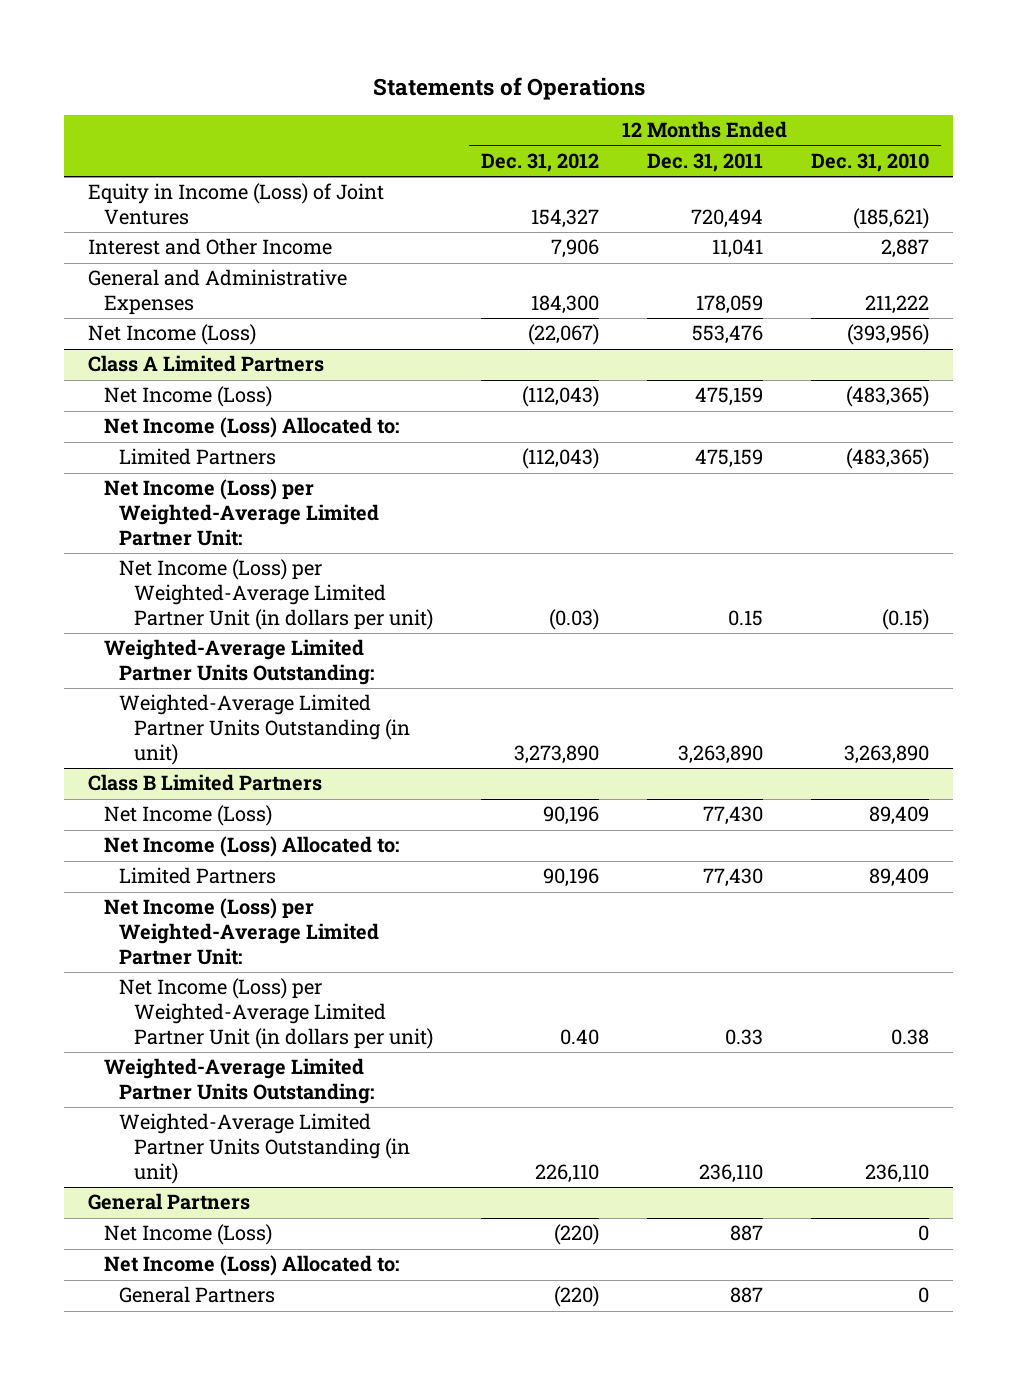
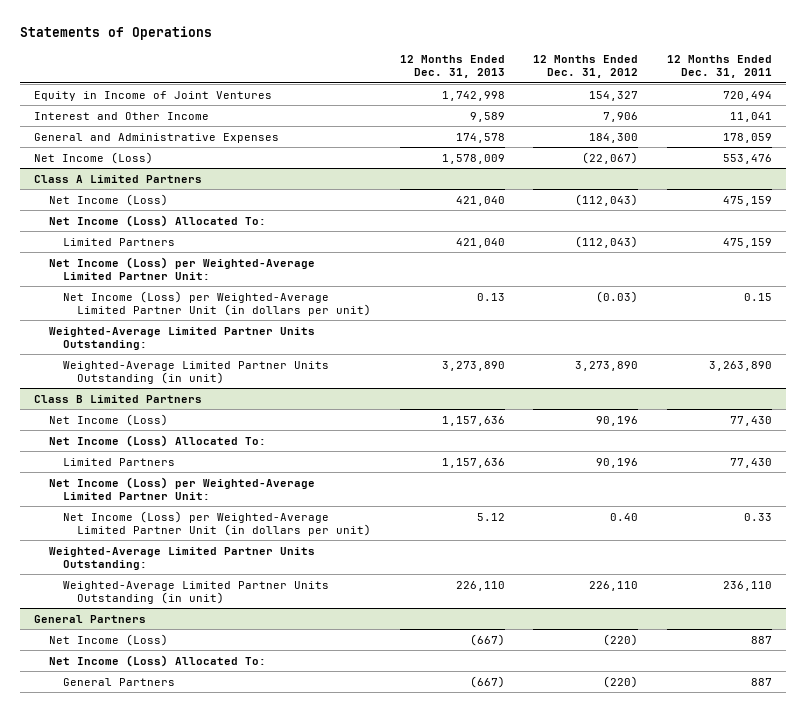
[811,153,930,173] Dec. 31, 2010 -> none
none -> [399,55,505,79] 12 Months Ended Dec. 31, 2013
[88,183,385,226] Equity in Income (Loss) of Joint Ventures -> [34,90,273,101] Equity in Income of Joint Ventures
[103,417,399,439] Net Income (Loss) Allocated to: -> [48,214,266,227] Net Income (Loss) Allocated To:
[103,836,399,858] Net Income (Loss) Allocated to: -> [48,434,266,447] Net Income (Loss) Allocated To:
[103,1255,399,1277] Net Income (Loss) Allocated to: -> [48,654,266,667] Net Income (Loss) Allocated To:

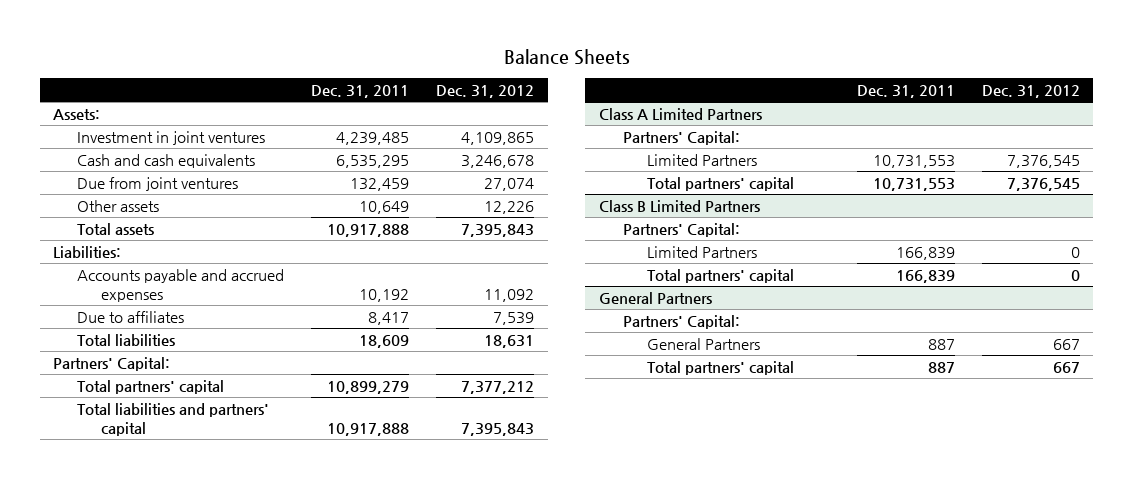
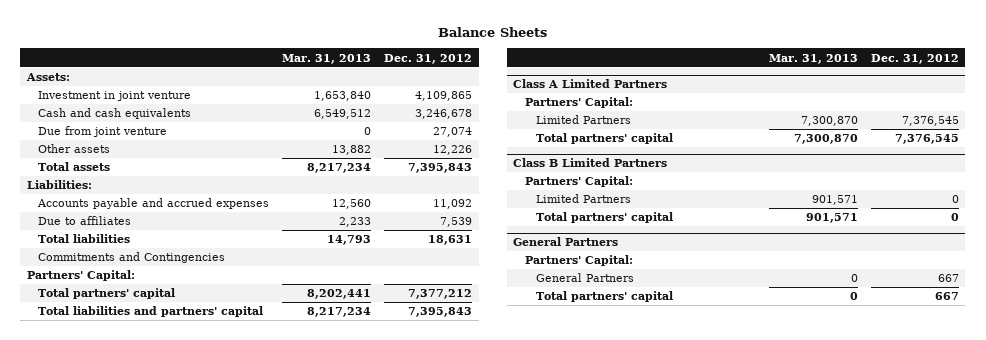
[311,85,410,99] Dec. 31, 2011 -> none
none -> [282,53,372,64] Mar. 31, 2013
[77,130,266,145] Investment in joint ventures -> [38,91,192,102] Investment in joint venture
[77,176,239,191] Due from joint ventures -> [38,126,168,138] Due from joint venture
none -> [38,252,226,264] Commitments and Contingencies

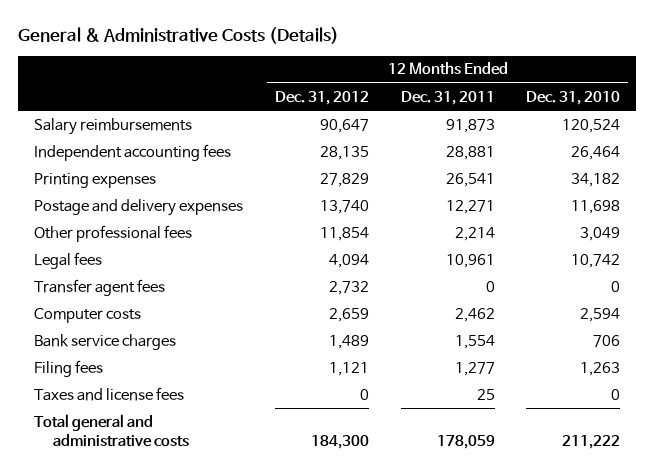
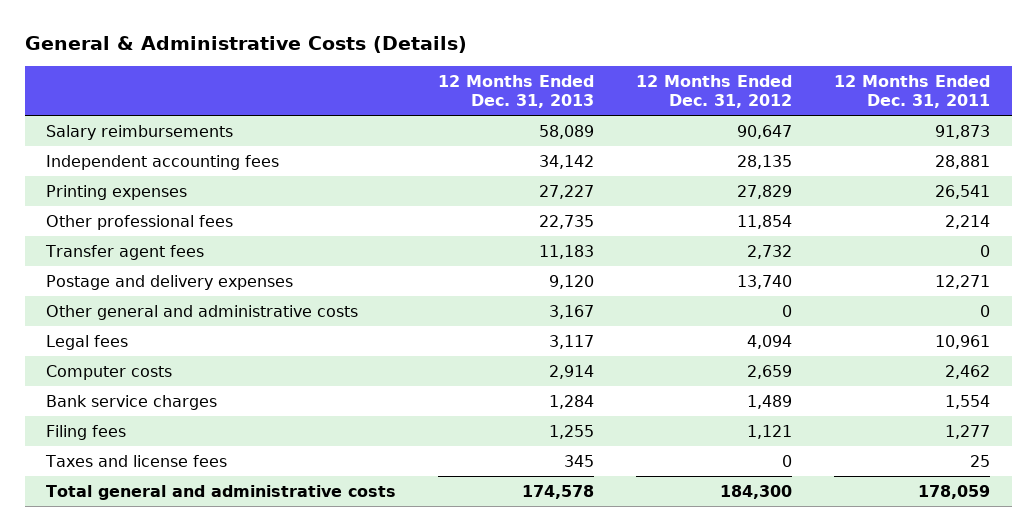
[526,90,621,105] Dec. 31, 2010 -> none
none -> [438,74,595,109] 12 Months Ended Dec. 31, 2013
[34,198,244,216] Postage and delivery expenses -> [45,274,293,290] Postage and delivery expenses
none -> [45,304,358,320] Other general and administrative costs
[34,251,103,269] Legal fees -> [45,334,128,350] Legal fees

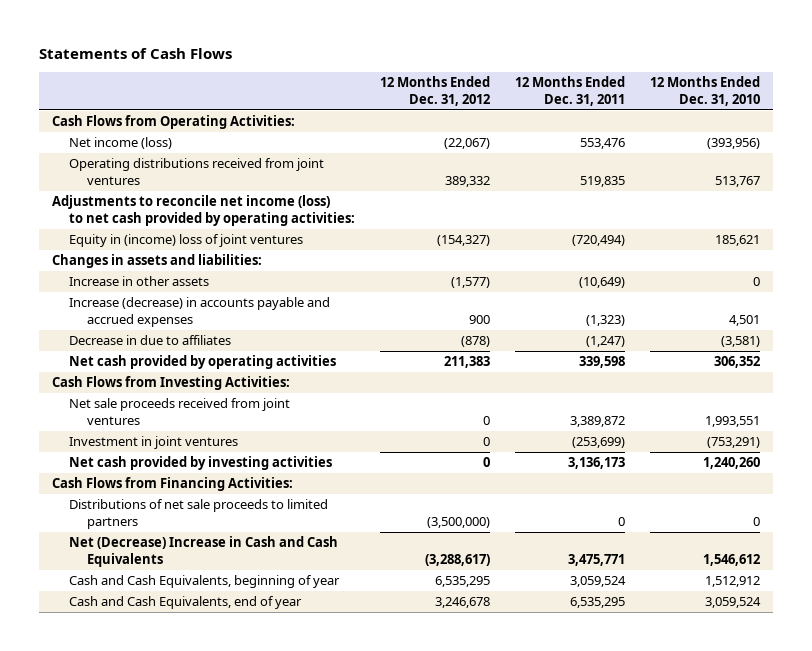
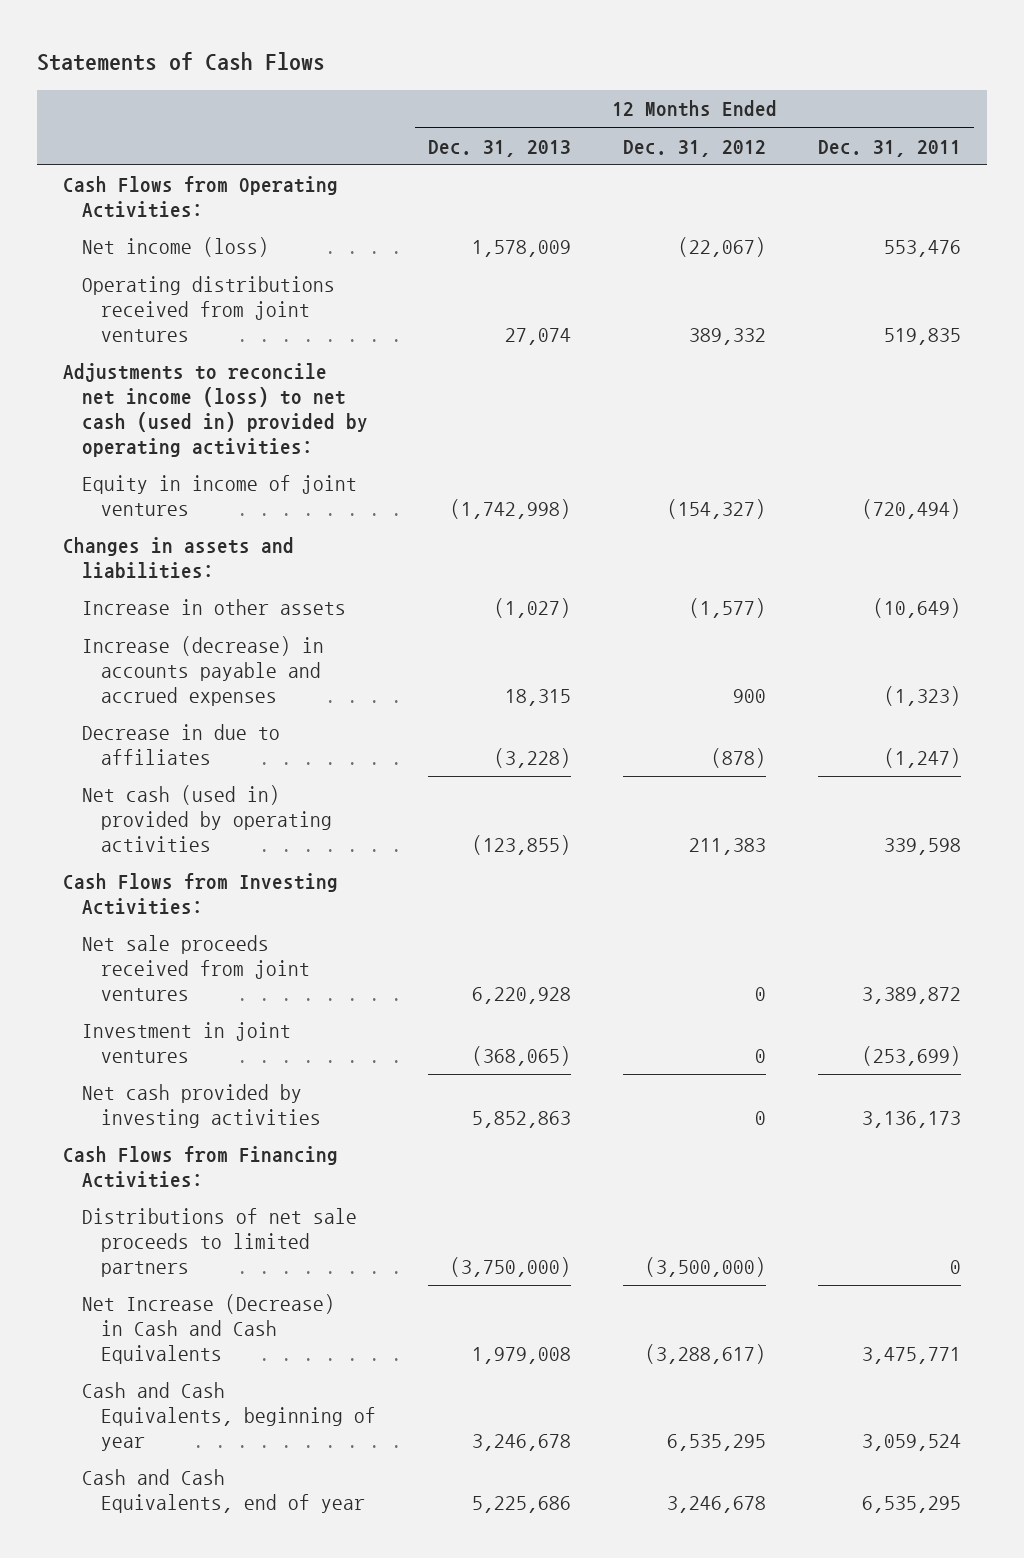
[650,76,761,106] 12 Months Ended Dec. 31, 2010 -> none
none -> [428,139,572,157] Dec. 31, 2013
[51,195,356,226] Adjustments to reconcile net income (loss) to net cash provided by operating activities: -> [62,363,368,457] Adjustments to reconcile net income (loss) to net cash (used in) provided by operating activities:
[69,234,304,248] Equity in (income) loss of joint ventures -> [81,475,357,517] Equity in income of joint ventures
[69,355,337,370] Net cash provided by operating activities -> [81,785,333,853] Net cash (used in) provided by operating activities
[69,536,339,567] Net (Decrease) Increase in Cash and Cash Equivalents -> [81,1294,335,1365] Net Increase (Decrease) in Cash and Cash Equivalents

